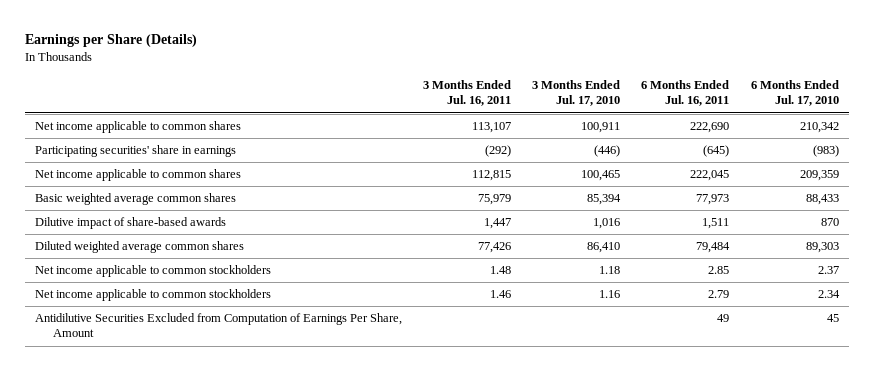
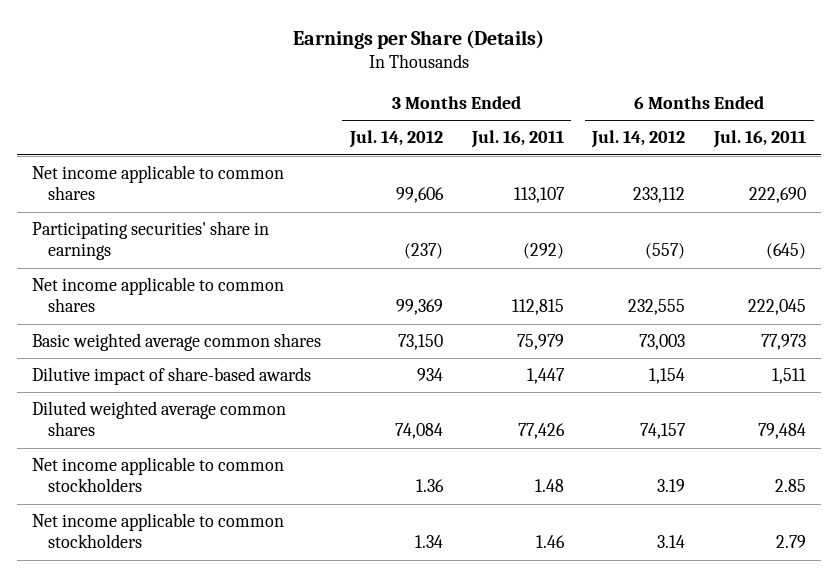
[532,80,621,107] 3 Months Ended Jul. 17, 2010 -> none
[750,80,839,107] 6 Months Ended Jul. 17, 2010 -> none
none -> [348,130,443,149] Jul. 14, 2012
none -> [591,130,686,149] Jul. 14, 2012
[35,313,403,338] Antidilutive Securities Excluded from Computation of Earnings Per Share, Amount -> none

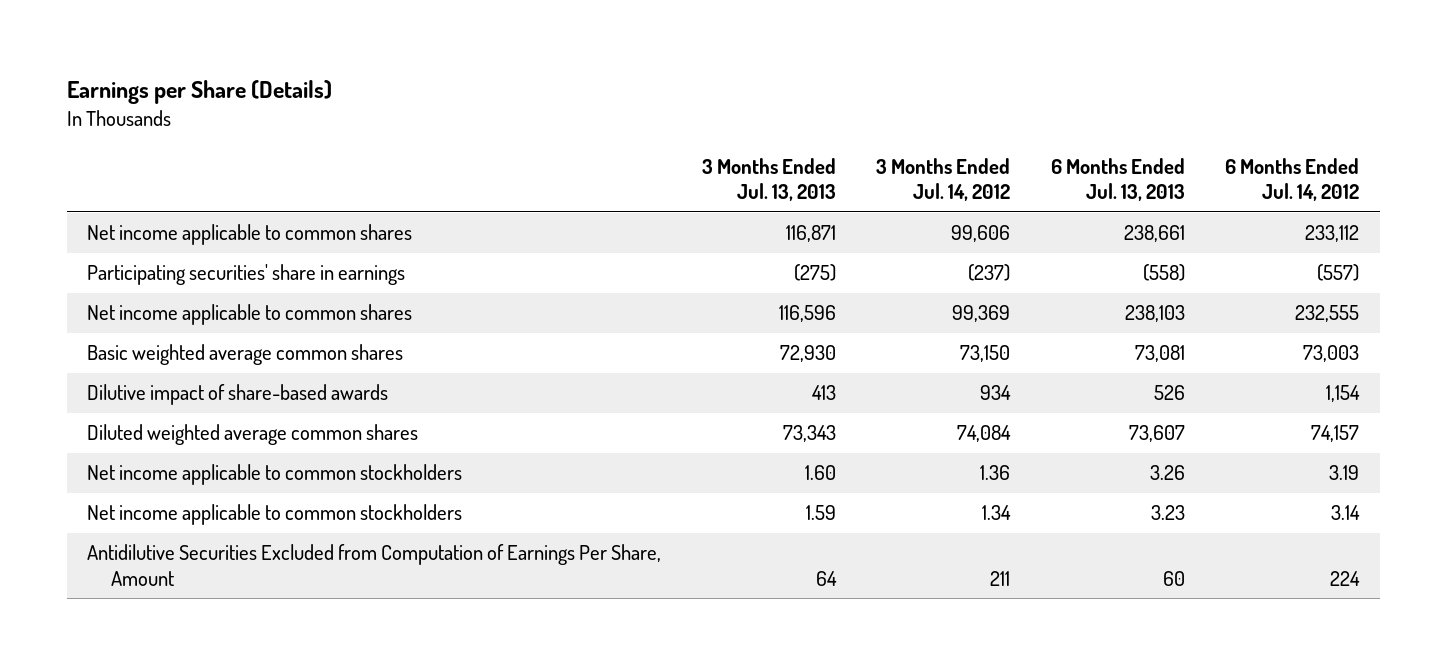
[470,130,564,149] Jul. 16, 2011 -> none
[713,130,807,149] Jul. 16, 2011 -> none
none -> [701,157,836,201] 3 Months Ended Jul. 13, 2013
none -> [1050,157,1185,201] 6 Months Ended Jul. 13, 2013
none -> [87,544,662,586] Antidilutive Securities Excluded from Computation of Earnings Per Share, Amount

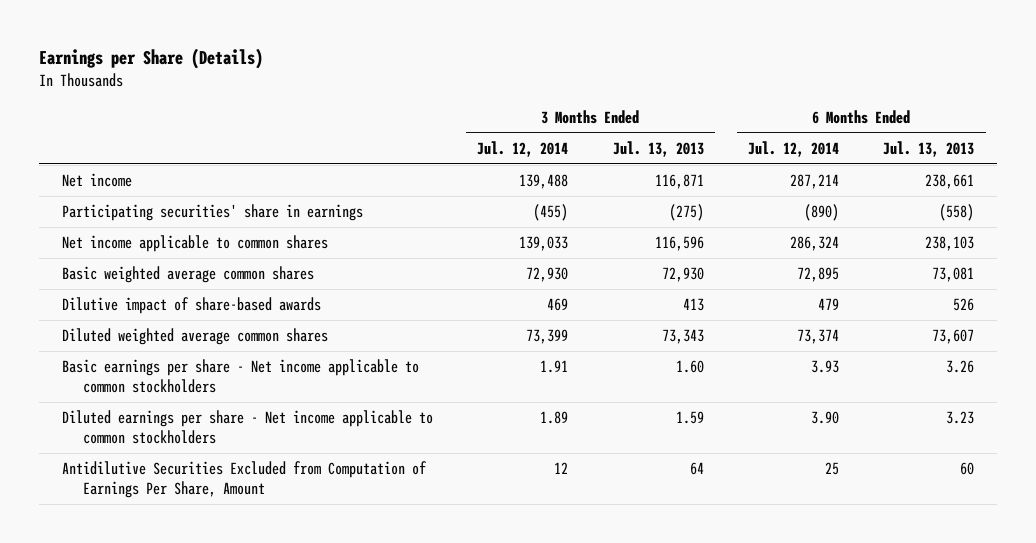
[876,157,1011,201] 3 Months Ended Jul. 14, 2012 -> none
[1225,157,1360,201] 6 Months Ended Jul. 14, 2012 -> none
none -> [477,140,569,157] Jul. 12, 2014
none -> [747,140,839,157] Jul. 12, 2014
[87,224,413,246] Net income applicable to common shares -> [61,172,132,187] Net income
[87,464,463,486] Net income applicable to common stockholders -> [61,358,419,394] Basic earnings per share - Net income applicable to common stockholders
[87,504,463,526] Net income applicable to common stockholders -> [61,409,433,445] Diluted earnings per share - Net income applicable to common stockholders

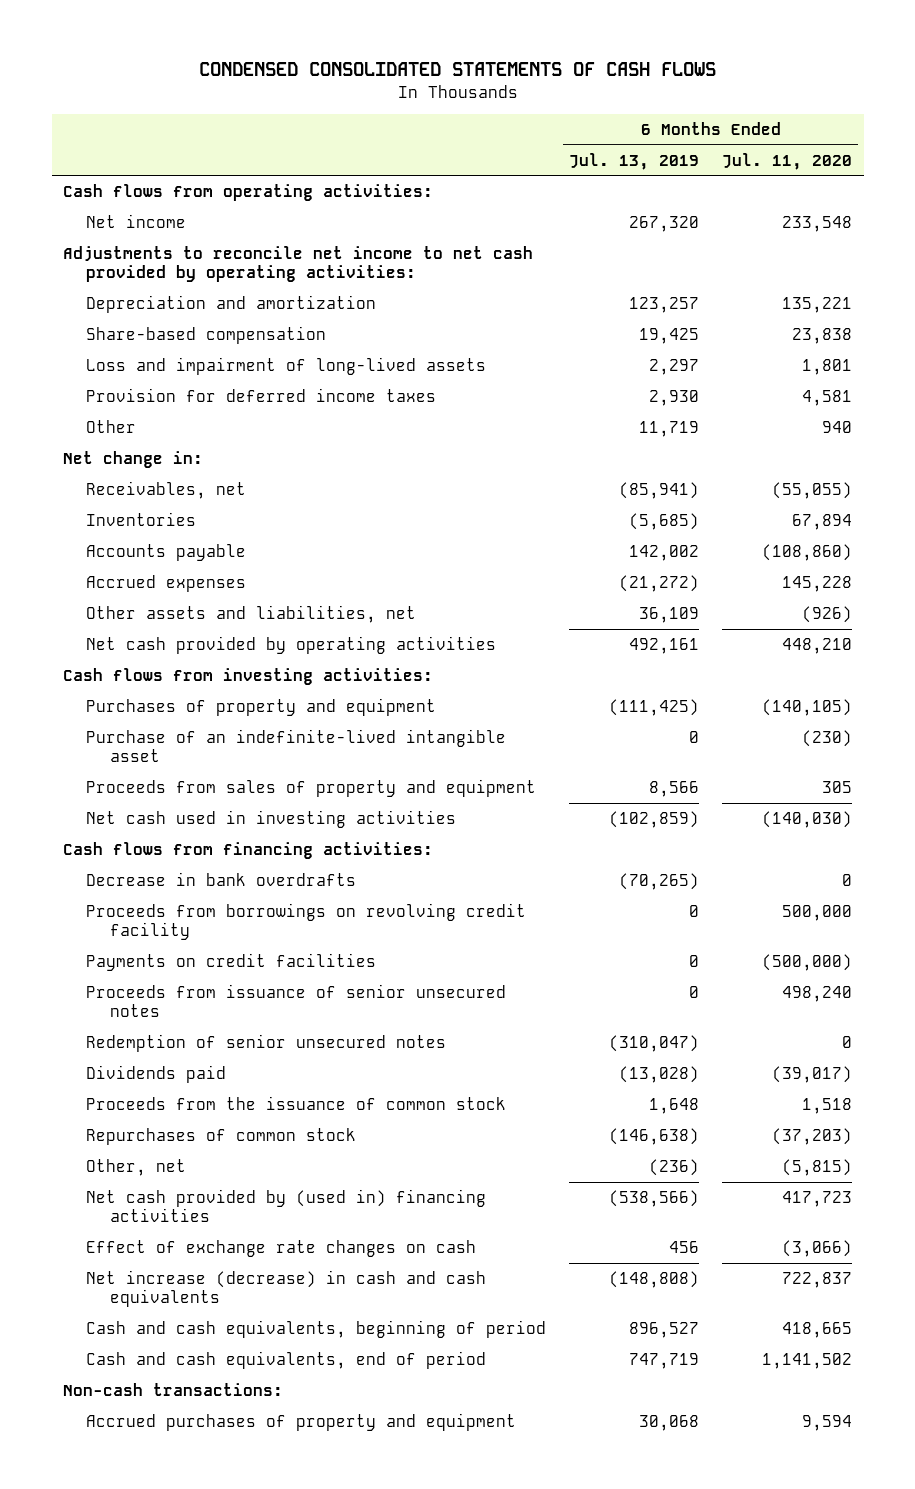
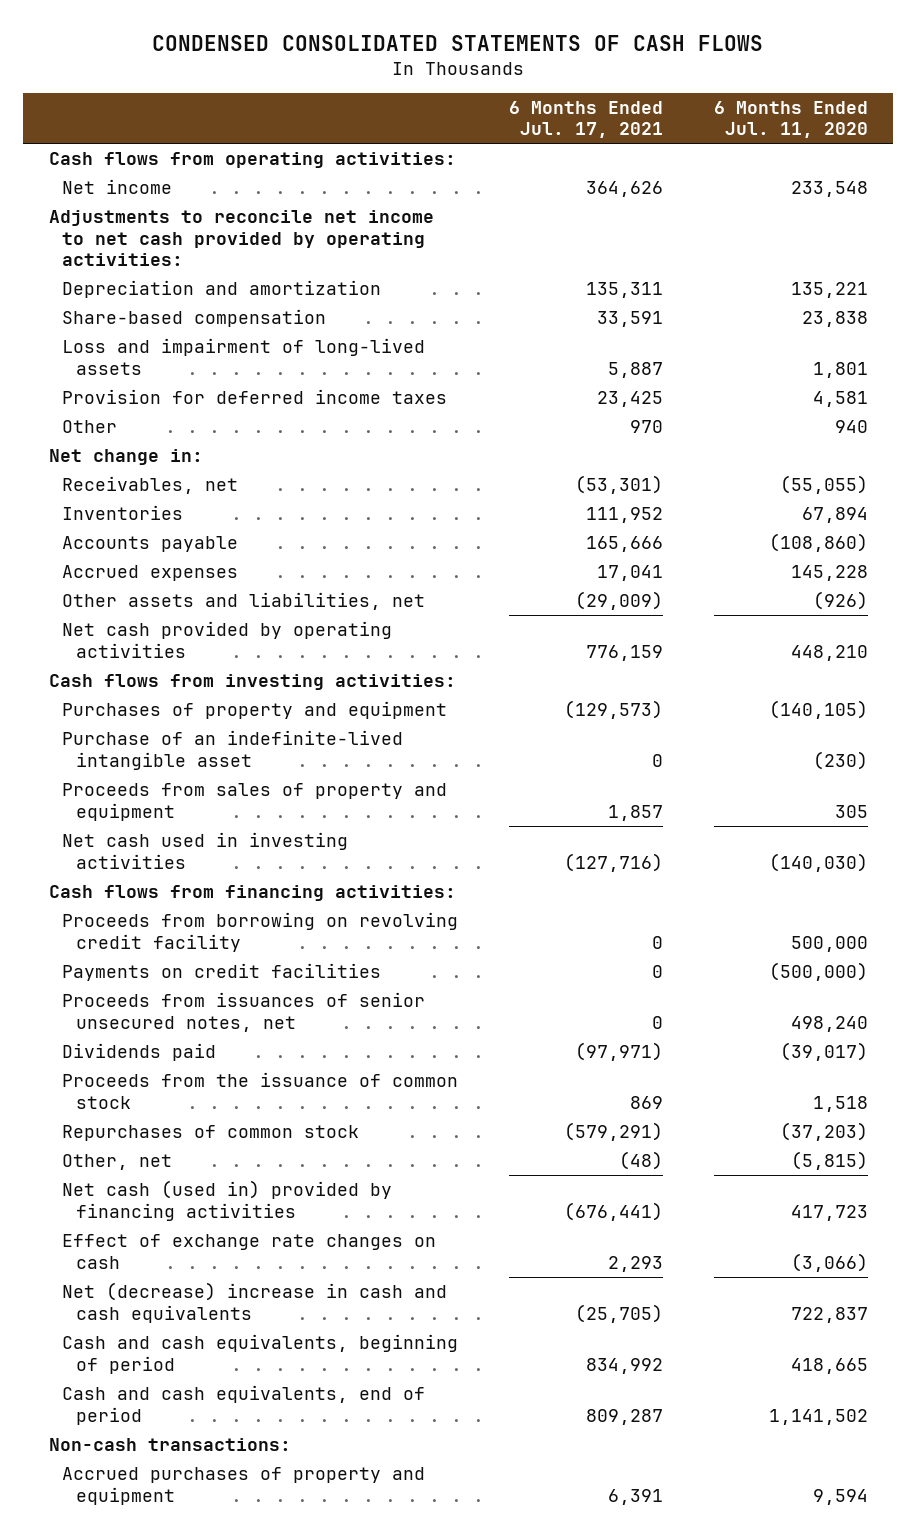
[569,152,700,170] Jul. 13, 2019 -> none
none -> [509,100,664,139] 6 Months Ended Jul. 17, 2021
[86,871,357,886] Decrease in bank overdrafts -> none
[86,902,527,940] Proceeds from borrowings on revolving credit facility -> [62,912,459,952] Proceeds from borrowing on revolving credit facility
[86,1033,447,1052] Redemption of senior unsecured notes -> none
[86,983,507,1017] Proceeds from issuance of senior unsecured notes -> [62,992,426,1032] Proceeds from issuances of senior unsecured notes, net
[86,1188,487,1222] Net cash provided by (used in) financing activities -> [62,1180,393,1221] Net cash (used in) provided by financing activities
[86,1269,487,1307] Net increase (decrease) in cash and cash equivalents -> [62,1282,448,1323] Net (decrease) increase in cash and cash equivalents

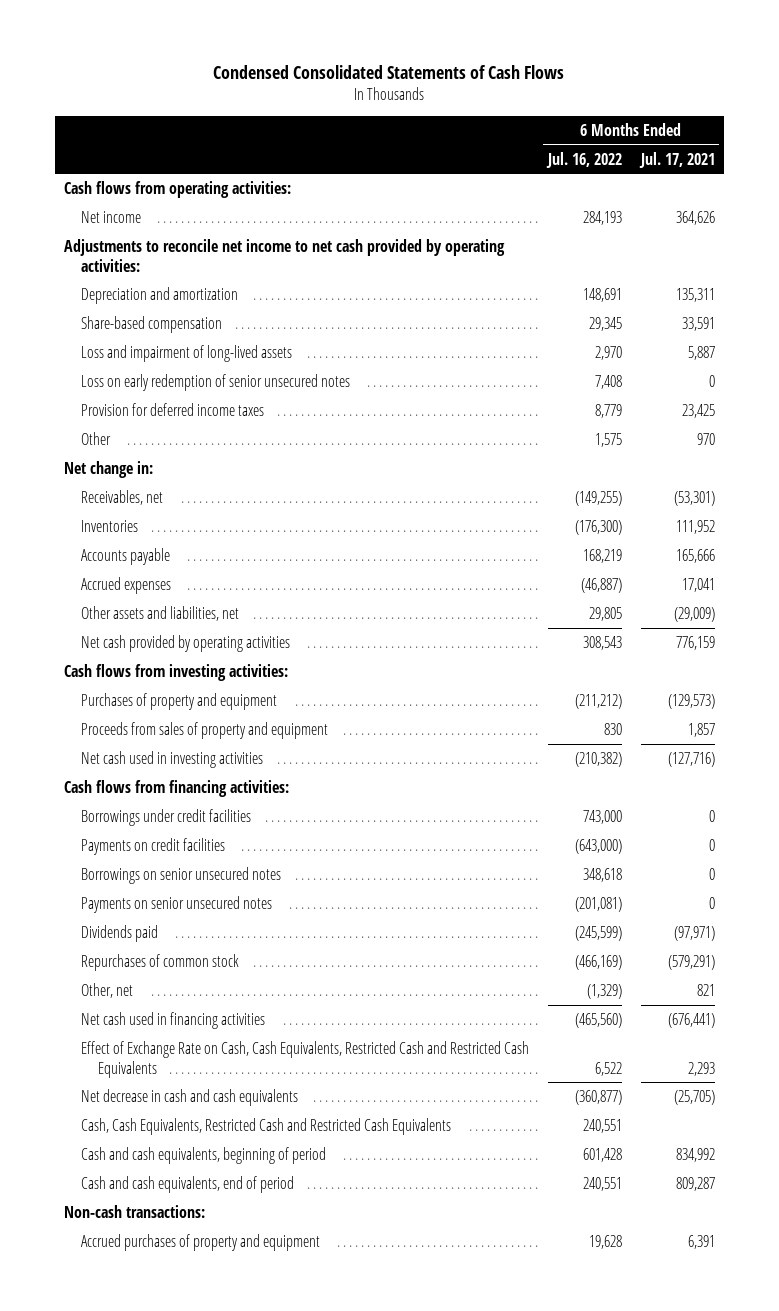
[152,34,764,51] CONDENSED CONSOLIDATED STATEMENTS OF CASH FLOWS -> [213,65,565,80] Condensed Consolidated Statements of Cash Flows
[714,100,869,139] 6 Months Ended Jul. 11, 2020 -> none
none -> [545,151,622,168] Jul. 16, 2022
none -> [80,373,350,391] Loss on early redemption of senior unsecured notes
[62,730,404,770] Purchase of an indefinite-lived intangible asset -> none
[62,912,459,952] Proceeds from borrowing on revolving credit facility -> [80,808,251,826] Borrowings under credit facilities
[62,992,426,1032] Proceeds from issuances of senior unsecured notes, net -> [80,866,281,884] Borrowings on senior unsecured notes
none -> [80,895,272,913] Payments on senior unsecured notes
[62,1072,459,1109] Proceeds from the issuance of common stock -> none
[619,1151,664,1171] (48) -> [696,983,715,996] 821
[62,1180,393,1221] Net cash (used in) provided by financing activities -> [80,1011,265,1029] Net cash used in financing activities
[62,1234,437,1269] Effect of exchange rate changes on cash -> [80,1040,529,1078] Effect of Exchange Rate on Cash, Cash Equivalents, Restricted Cash and Restricted Cash Equivalents
[62,1282,448,1323] Net (decrease) increase in cash and cash equivalents -> [80,1088,298,1106] Net decrease in cash and cash equivalents
none -> [80,1117,451,1135] Cash, Cash Equivalents, Restricted Cash and Restricted Cash Equivalents

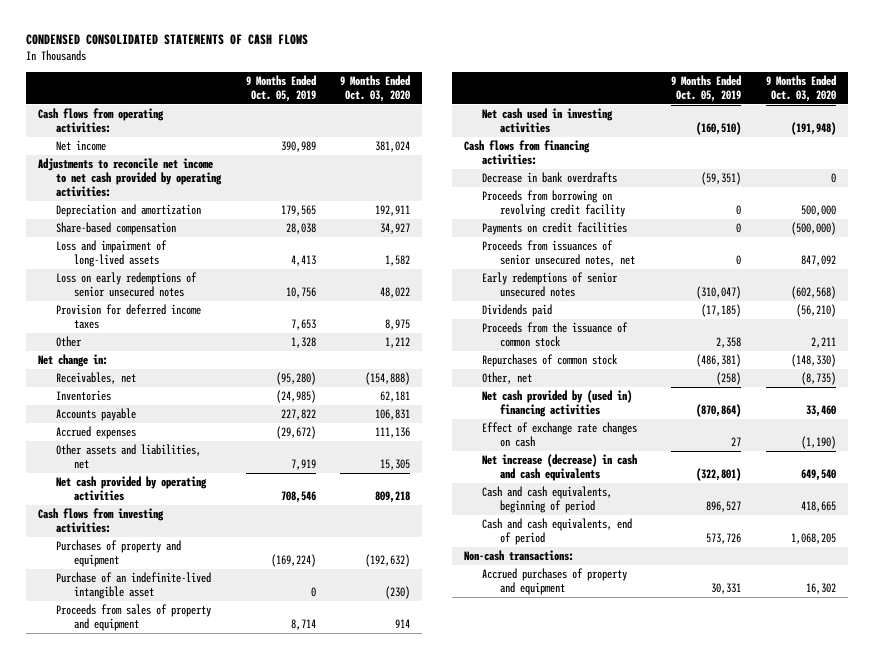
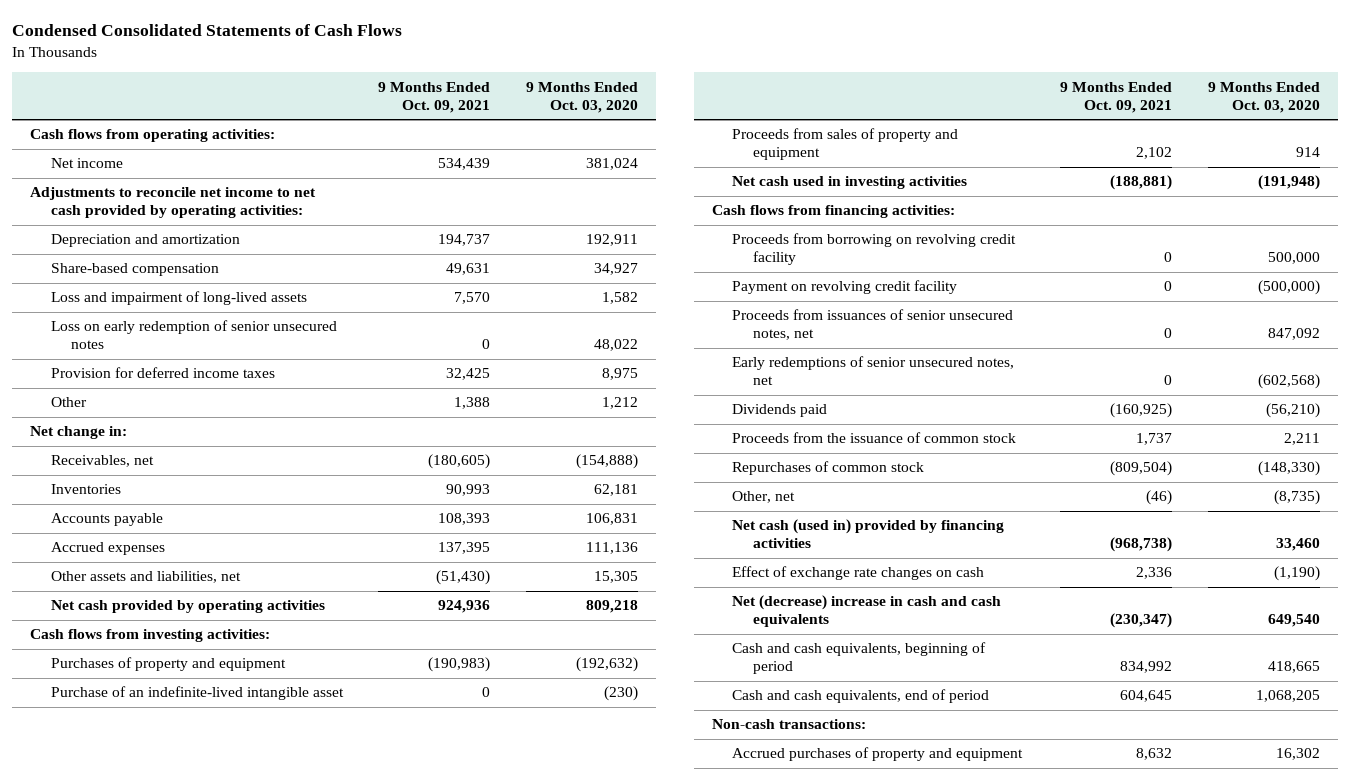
[25,34,308,46] CONDENSED CONSOLIDATED STATEMENTS OF CASH FLOWS -> [12,24,403,37] Condensed Consolidated Statements of Cash Flows
[245,75,316,103] 9 Months Ended Oct. 05, 2019 -> none
none -> [378,81,491,113] 9 Months Ended Oct. 09, 2021
[56,272,198,298] Loss on early redemptions of senior unsecured notes -> [50,320,337,350] Loss on early redemption of senior unsecured notes
[482,172,618,184] Decrease in bank overdrafts -> none
[482,222,628,236] Payments on credit facilities -> [732,280,958,295] Payment on revolving credit facility
[482,272,619,298] Early redemptions of senior unsecured notes -> [732,356,1015,386] Early redemptions of senior unsecured notes, net
[482,390,633,418] Net cash provided by (used in) financing activities -> [732,519,1005,549] Net cash (used in) provided by financing activities
[482,454,638,482] Net increase (decrease) in cash and cash equivalents -> [732,595,1002,628] Net (decrease) increase in cash and cash equivalents

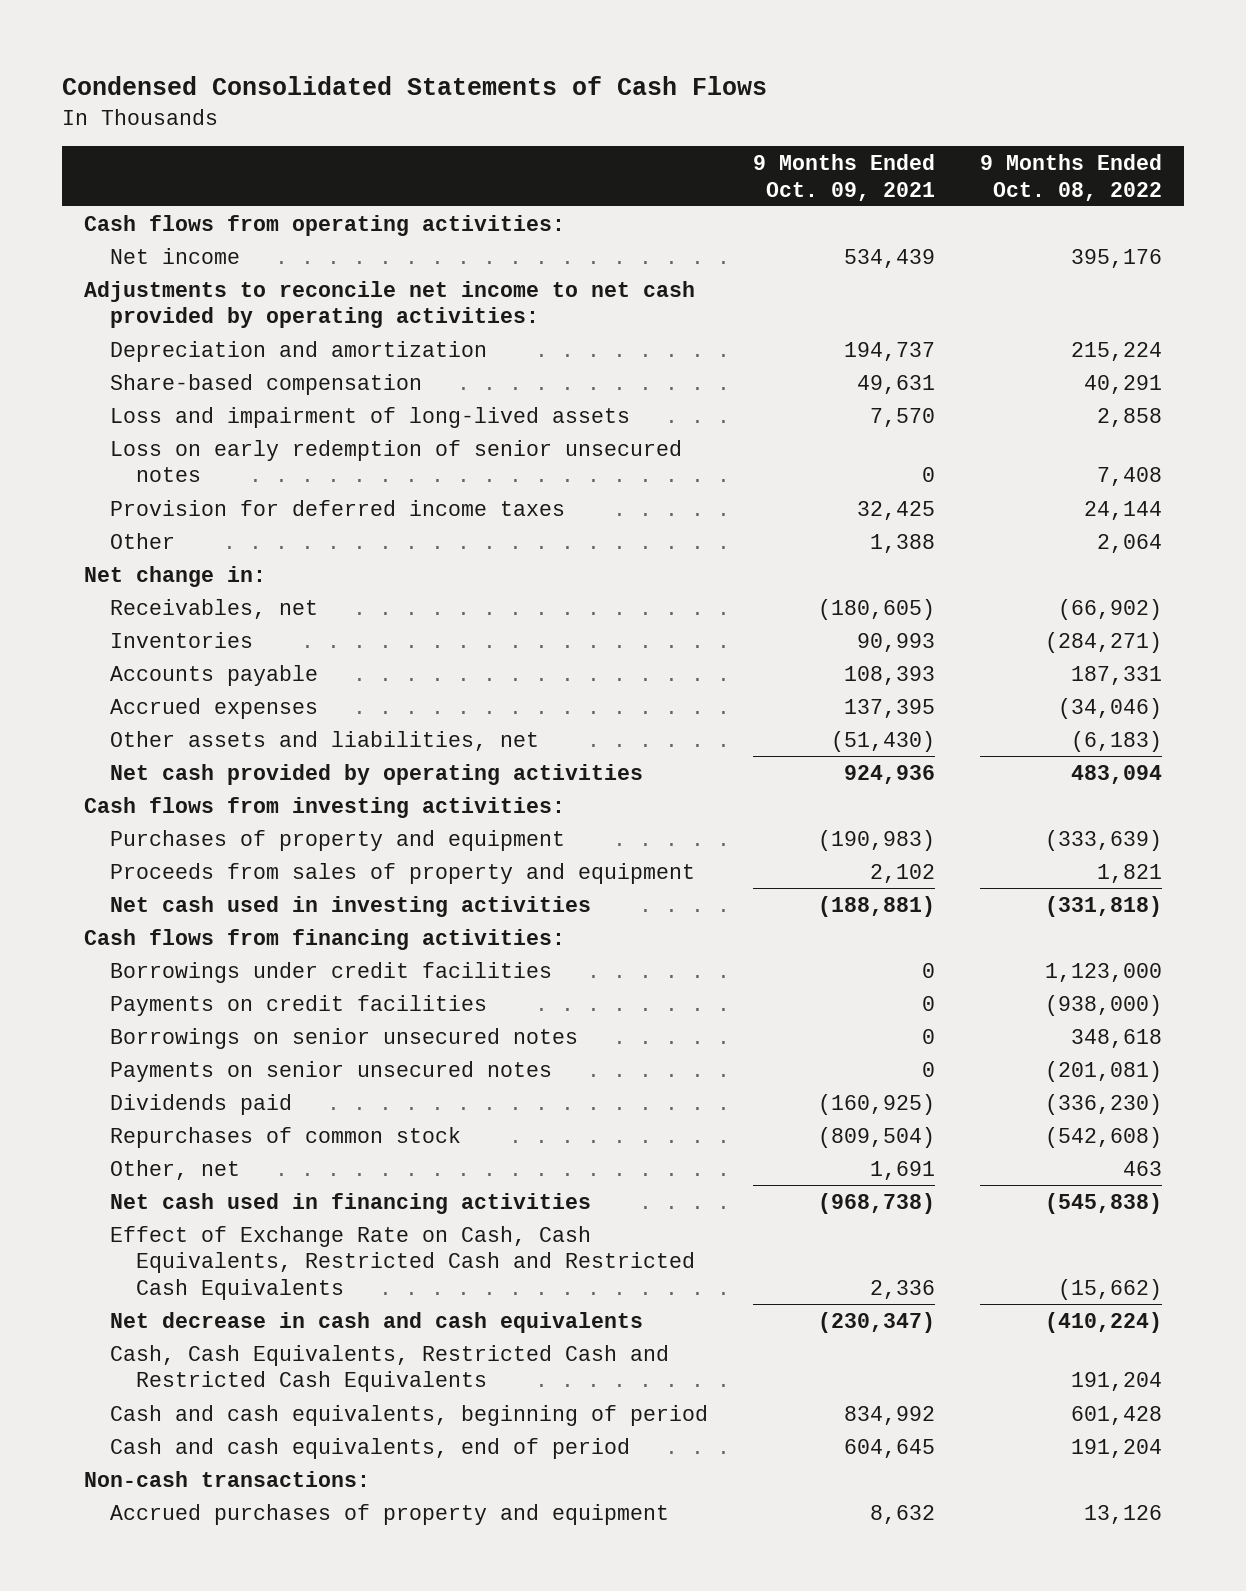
[525,81,638,113] 9 Months Ended Oct. 03, 2020 -> none
none -> [979,153,1162,201] 9 Months Ended Oct. 08, 2022
[50,686,344,701] Purchase of an indefinite-lived intangible asset -> none
[732,233,1017,266] Proceeds from borrowing on revolving credit facility -> [109,961,552,983] Borrowings under credit facilities
[732,280,958,295] Payment on revolving credit facility -> [109,994,487,1016] Payments on credit facilities
[732,309,1014,341] Proceeds from issuances of senior unsecured notes, net -> [109,1027,578,1049] Borrowings on senior unsecured notes
[732,356,1015,386] Early redemptions of senior unsecured notes, net -> [109,1060,552,1082] Payments on senior unsecured notes
[732,432,1017,444] Proceeds from the issuance of common stock -> none
[1146,490,1173,506] (46) -> [869,1160,935,1180] 1,691
[732,519,1005,549] Net cash (used in) provided by financing activities -> [109,1192,591,1214] Net cash used in financing activities
[732,566,985,581] Effect of exchange rate changes on cash -> [109,1225,695,1301] Effect of Exchange Rate on Cash, Cash Equivalents, Restricted Cash and Restricted Cash Equivalents
[732,595,1002,628] Net (decrease) increase in cash and cash equivalents -> [109,1311,643,1333] Net decrease in cash and cash equivalents
none -> [109,1344,669,1393] Cash, Cash Equivalents, Restricted Cash and Restricted Cash Equivalents

